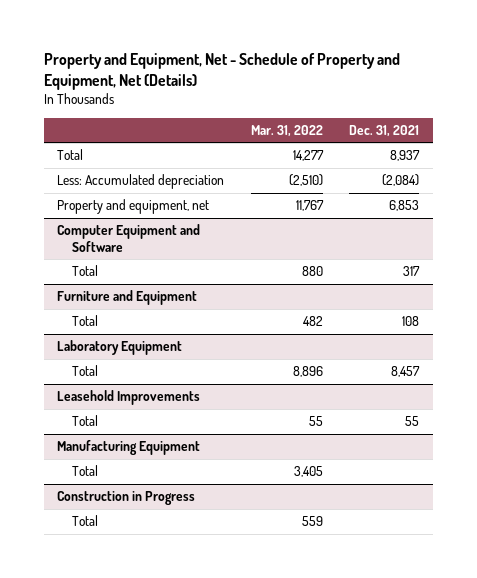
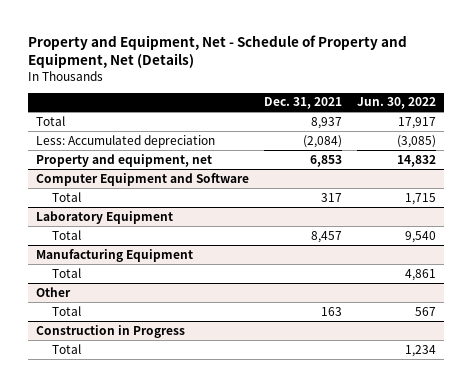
[250,124,323,137] Mar. 31, 2022 -> none
none -> [357,97,437,110] Jun. 30, 2022
[57,290,198,306] Furniture and Equipment -> none
[72,315,99,327] Total -> none
[57,390,201,406] Leasehold Improvements -> none
[72,415,99,427] Total -> none
none -> [35,286,71,297] Other
none -> [51,305,81,316] Total

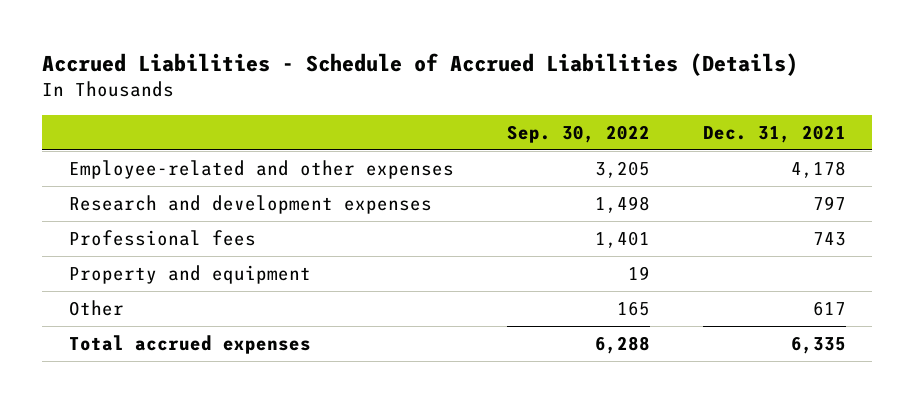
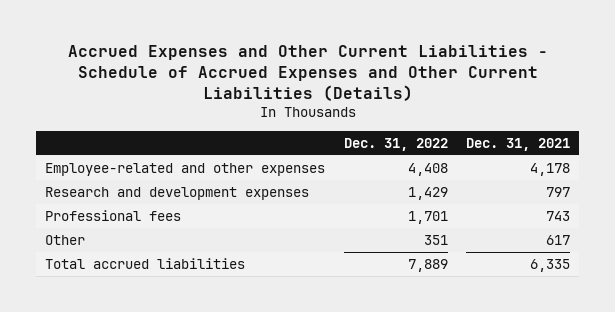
[42,53,799,77] Accrued Liabilities - Schedule of Accrued Liabilities (Details) -> [67,45,548,102] Accrued Expenses and Other Current Liabilities - Schedule of Accrued Expenses and Other Current Liabilities (Details)
[506,124,650,143] Sep. 30, 2022 -> none
none -> [343,137,448,151] Dec. 31, 2022
[68,265,311,285] Property and equipment -> none
[68,335,311,355] Total accrued expenses -> [45,257,246,269] Total accrued liabilities

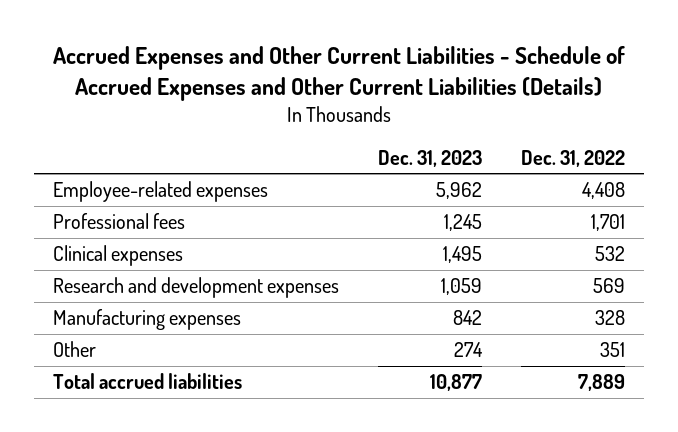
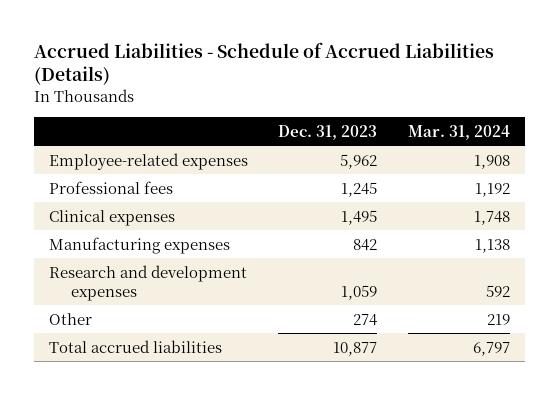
[52,46,625,102] Accrued Expenses and Other Current Liabilities - Schedule of Accrued Expenses and Other Current Liabilities (Details) -> [33,41,494,86] Accrued Liabilities - Schedule of Accrued Liabilities (Details)
[520,149,625,167] Dec. 31, 2022 -> none
none -> [407,124,510,140] Mar. 31, 2024
[52,277,339,299] Research and development expenses -> [49,264,248,301] Research and development expenses

